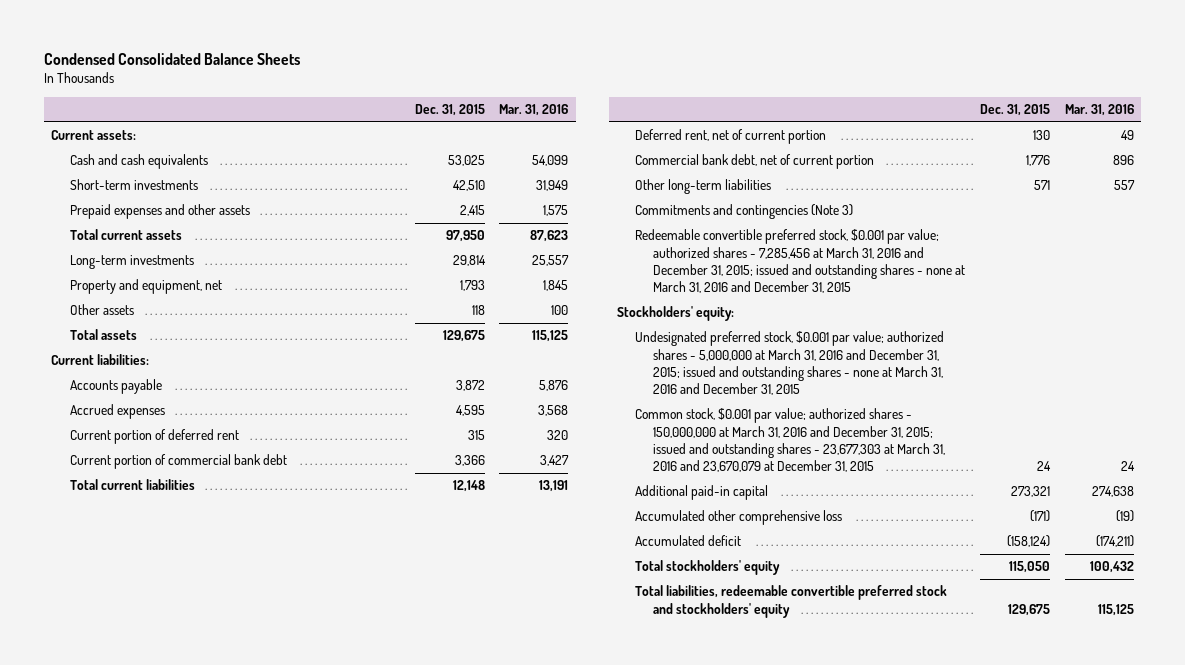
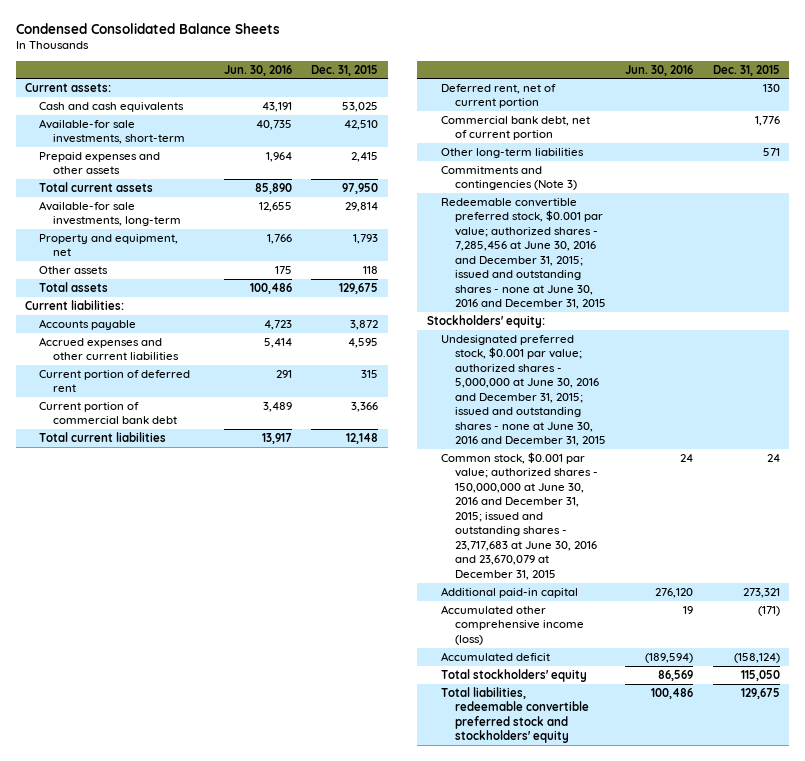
[499,104,569,117] Mar. 31, 2016 -> none
none -> [223,64,292,76] Jun. 30, 2016
[69,179,198,191] Short-term investments -> [39,118,186,145] Available-for sale investments, short-term
[69,255,194,270] Long-term investments -> [39,200,182,227] Available-for sale investments, long-term
[69,404,165,420] Accrued expenses -> [39,336,180,361] Accrued expenses and other current liabilities
[635,229,966,294] Redeemable convertible preferred stock, $0.001 par value; authorized shares - 7,285,456 at March 31, 2016 and December 31, 2015; issued and outstanding shares - none at March 31, 2016 and December 31, 2015 -> [440,197,606,310] Redeemable convertible preferred stock, $0.001 par value; authorized shares - 7,285,456 at June 30, 2016 and December 31, 2015; issued and outstanding shares - none at June 30, 2016 and December 31, 2015
[635,331,945,396] Undesignated preferred stock, $0.001 par value; authorized shares - 5,000,000 at March 31, 2016 and December 31, 2015; issued and outstanding shares - none at March 31, 2016 and December 31, 2015 -> [440,334,606,447] Undesignated preferred stock, $0.001 par value; authorized shares - 5,000,000 at June 30, 2016 and December 31, 2015; issued and outstanding shares - none at June 30, 2016 and December 31, 2015
[635,408,946,473] Common stock, $0.001 par value; authorized shares - 150,000,000 at March 31, 2016 and December 31, 2015; issued and outstanding shares - 23,677,303 at March 31, 2016 and 23,670,079 at December 31, 2015 -> [440,451,598,580] Common stock, $0.001 par value; authorized shares - 150,000,000 at June 30, 2016 and December 31, 2015; issued and outstanding shares - 23,717,683 at June 30, 2016 and 23,670,079 at December 31, 2015
[635,510,843,526] Accumulated other comprehensive loss -> [440,604,584,645] Accumulated other comprehensive income (loss)

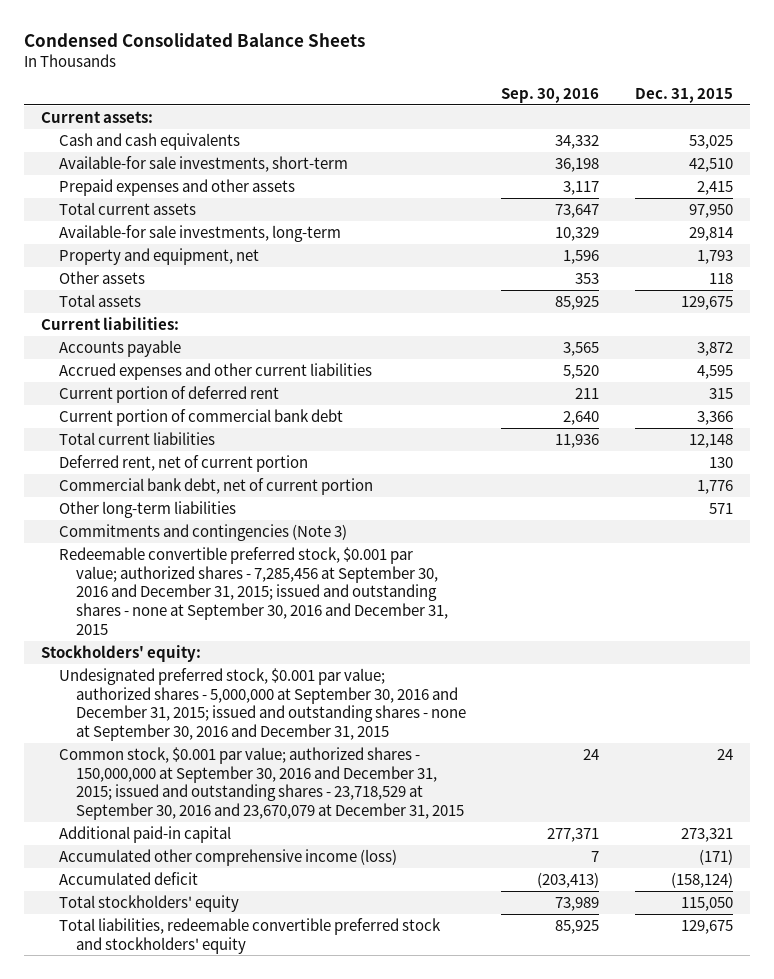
[223,64,292,76] Jun. 30, 2016 -> none
none -> [501,87,600,103] Sep. 30, 2016
[440,197,606,310] Redeemable convertible preferred stock, $0.001 par value; authorized shares - 7,285,456 at June 30, 2016 and December 31, 2015; issued and outstanding shares - none at June 30, 2016 and December 31, 2015 -> [58,546,449,636] Redeemable convertible preferred stock, $0.001 par value; authorized shares - 7,285,456 at September 30, 2016 and December 31, 2015; issued and outstanding shares - none at September 30, 2016 and December 31, 2015
[440,334,606,447] Undesignated preferred stock, $0.001 par value; authorized shares - 5,000,000 at June 30, 2016 and December 31, 2015; issued and outstanding shares - none at June 30, 2016 and December 31, 2015 -> [58,667,467,742] Undesignated preferred stock, $0.001 par value; authorized shares - 5,000,000 at September 30, 2016 and December 31, 2015; issued and outstanding shares - none at September 30, 2016 and December 31, 2015
[440,451,598,580] Common stock, $0.001 par value; authorized shares - 150,000,000 at June 30, 2016 and December 31, 2015; issued and outstanding shares - 23,717,683 at June 30, 2016 and 23,670,079 at December 31, 2015 -> [58,746,465,821] Common stock, $0.001 par value; authorized shares - 150,000,000 at September 30, 2016 and December 31, 2015; issued and outstanding shares - 23,718,529 at September 30, 2016 and 23,670,079 at December 31, 2015

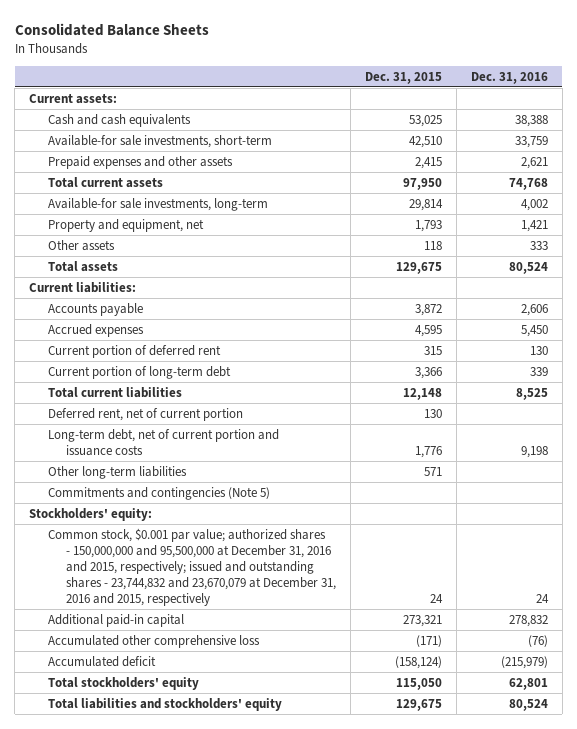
[23,33,365,48] Condensed Consolidated Balance Sheets -> [14,23,209,37] Consolidated Balance Sheets
[501,87,600,103] Sep. 30, 2016 -> none
none -> [470,71,548,84] Dec. 31, 2016
[58,362,372,380] Accrued expenses and other current liabilities -> [47,323,144,337] Accrued expenses
[58,408,343,426] Current portion of commercial bank debt -> [47,365,231,379] Current portion of long-term debt
[58,477,373,495] Commercial bank debt, net of current portion -> [47,428,279,456] Long-term debt, net of current portion and issuance costs
[58,546,449,636] Redeemable convertible preferred stock, $0.001 par value; authorized shares - 7,285,456 at September 30, 2016 and December 31, 2015; issued and outstanding shares - none at September 30, 2016 and December 31, 2015 -> none
[58,523,347,541] Commitments and contingencies (Note 3) -> [47,486,270,500] Commitments and contingencies (Note 5)
[58,667,467,742] Undesignated preferred stock, $0.001 par value; authorized shares - 5,000,000 at September 30, 2016 and December 31, 2015; issued and outstanding shares - none at September 30, 2016 and December 31, 2015 -> none
[58,746,465,821] Common stock, $0.001 par value; authorized shares - 150,000,000 at September 30, 2016 and December 31, 2015; issued and outstanding shares - 23,718,529 at September 30, 2016 and 23,670,079 at December 31, 2015 -> [47,527,337,606] Common stock, $0.001 par value; authorized shares - 150,000,000 and 95,500,000 at December 31, 2016 and 2015, respectively; issued and outstanding shares - 23,744,832 and 23,670,079 at December 31, 2016 and 2015, respectively
[58,848,397,866] Accumulated other comprehensive income (loss) -> [47,634,260,648] Accumulated other comprehensive loss
[58,917,441,954] Total liabilities, redeemable convertible preferred stock and stockholders' equity -> [47,697,282,711] Total liabilities and stockholders' equity

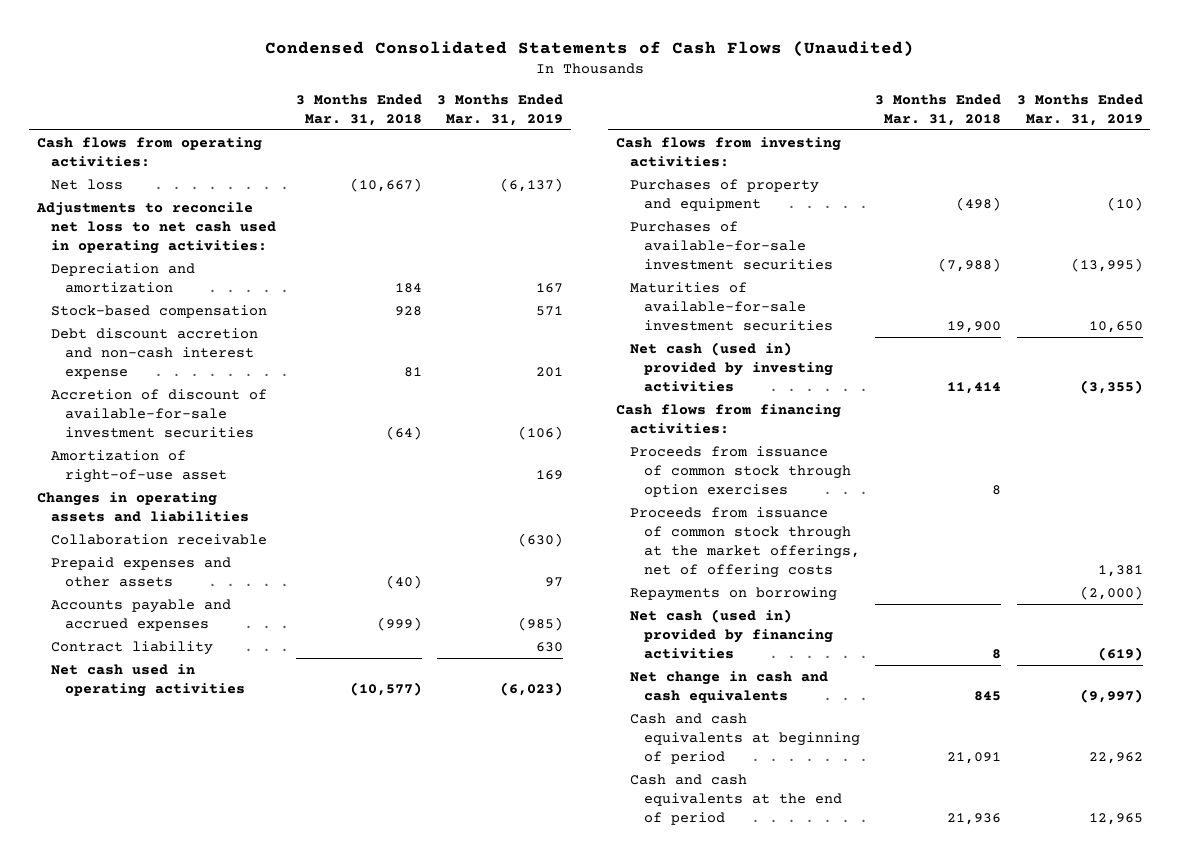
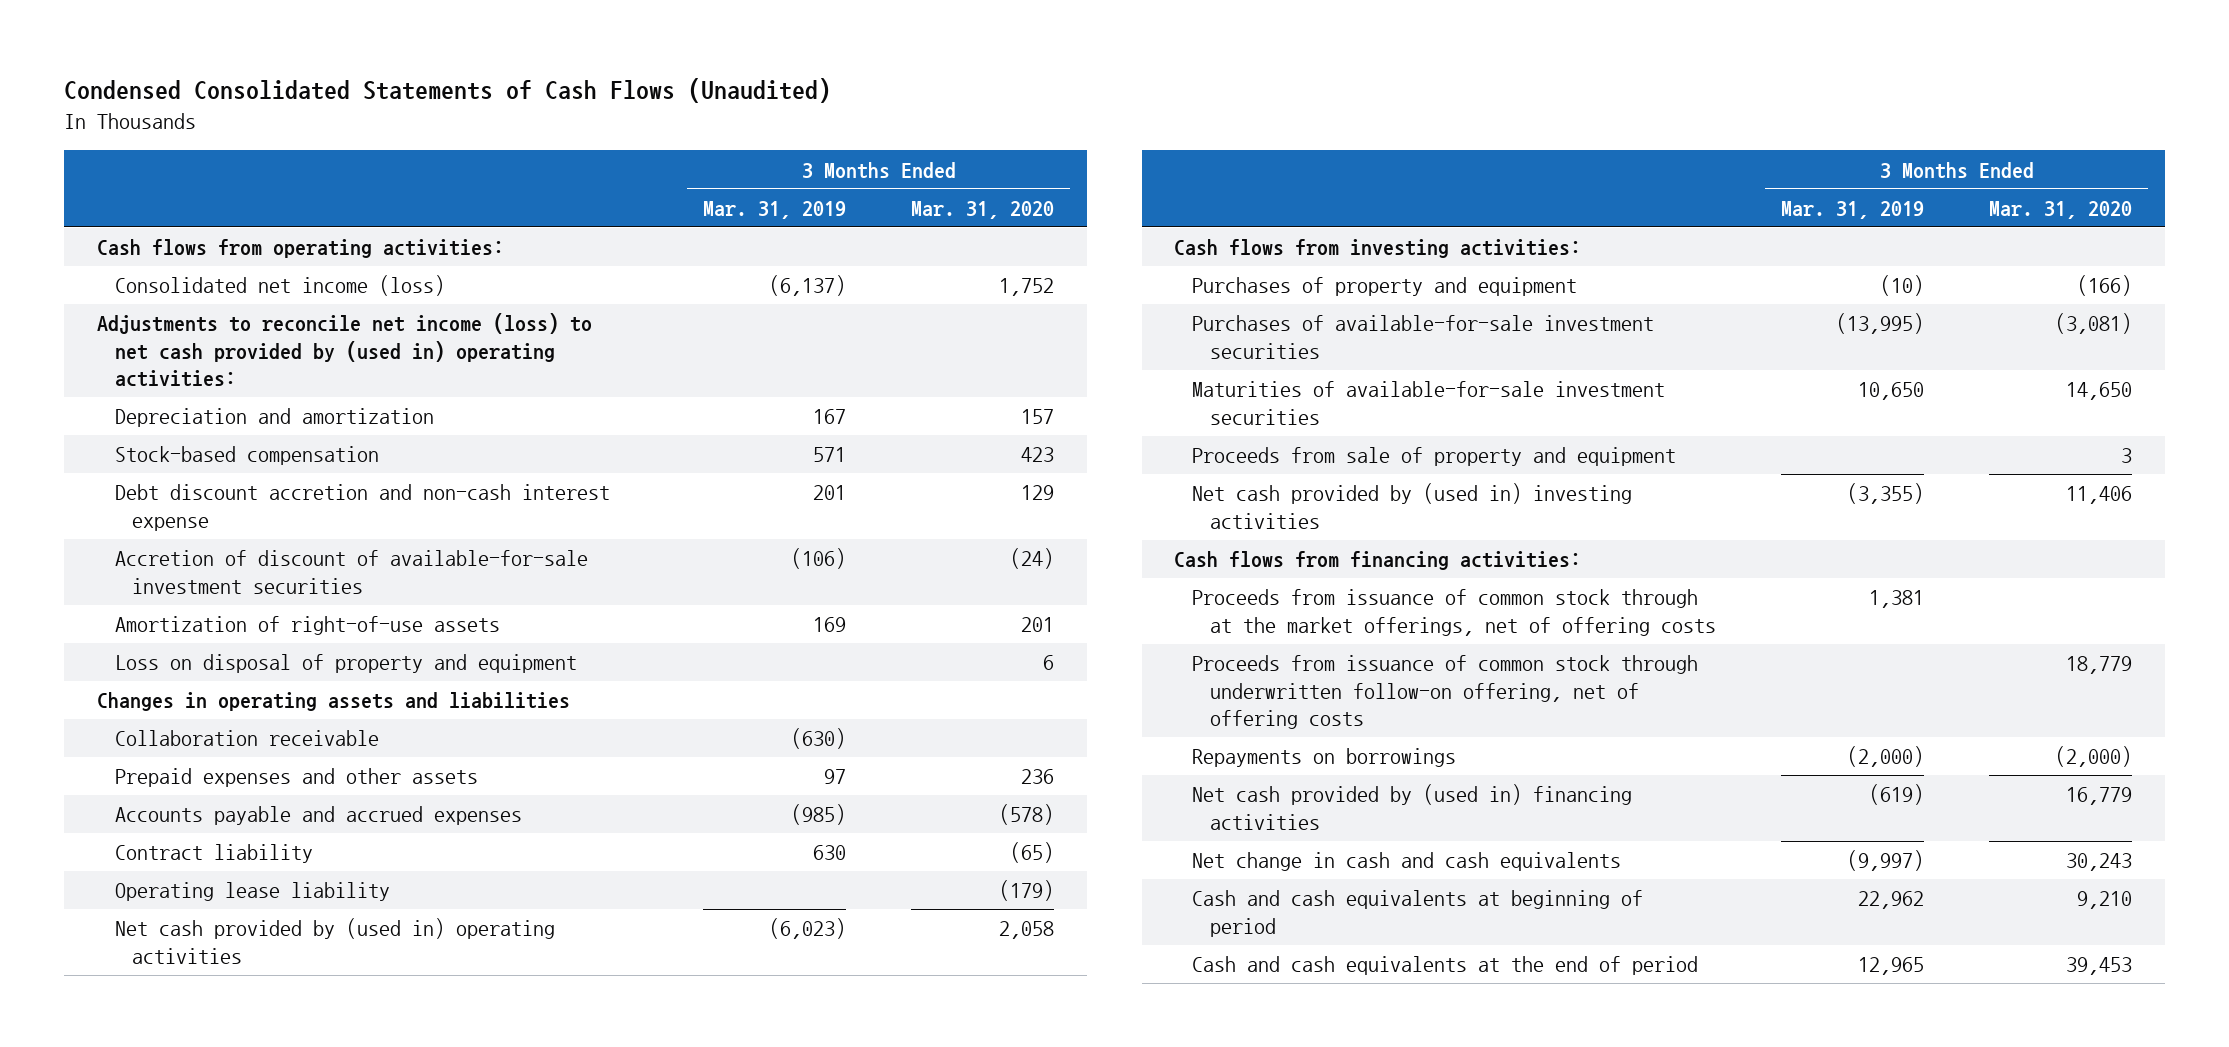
[296,93,423,126] 3 Months Ended Mar. 31, 2018 -> none
none -> [911,200,1055,219] Mar. 31, 2020
[50,178,123,190] Net loss -> [114,275,445,297] Consolidated net income (loss)
[35,201,276,254] Adjustments to reconcile net loss to net cash used in operating activities: -> [96,313,592,387] Adjustments to reconcile net income (loss) to net cash provided by (used in) operating activities:
[50,449,228,483] Amortization of right-of-use asset -> [114,616,500,636] Amortization of right-of-use assets
none -> [114,654,577,674] Loss on disposal of property and equipment
none -> [114,882,390,902] Operating lease liability
[50,663,246,697] Net cash used in operating activities -> [114,918,555,964] Net cash provided by (used in) operating activities
none -> [1192,447,1677,467] Proceeds from sale of property and equipment
[630,341,834,392] Net cash (used in) provided by investing activities -> [1192,483,1633,529] Net cash provided by (used in) investing activities
[630,445,852,497] Proceeds from issuance of common stock through option exercises -> none
none -> [1192,655,1699,729] Proceeds from issuance of common stock through underwritten follow-on offering, net of offering costs
[630,586,838,601] Repayments on borrowing -> [1192,748,1457,768] Repayments on borrowings
[630,608,834,659] Net cash (used in) provided by financing activities -> [1192,784,1633,830] Net cash provided by (used in) financing activities

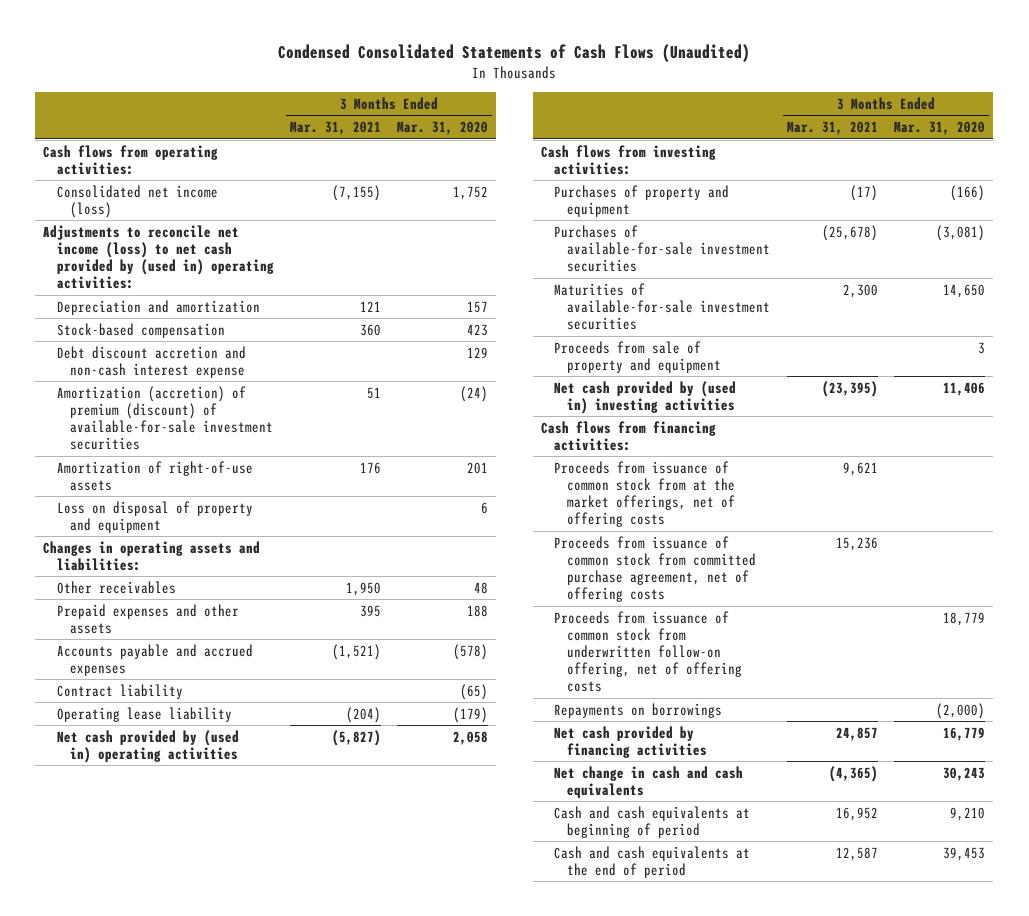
[703,200,847,219] Mar. 31, 2019 -> none
none -> [289,121,381,136] Mar. 31, 2021
[114,550,588,594] Accretion of discount of available-for-sale investment securities -> [56,385,274,451] Amortization (accretion) of premium (discount) of available-for-sale investment securities
[114,730,379,747] Collaboration receivable -> none
[96,692,570,712] Changes in operating assets and liabilities -> [43,540,261,571] Changes in operating assets and liabilities:
none -> [56,580,176,594] Other receivables
[1021,769,1055,785] 236 -> [467,604,489,617] 188
[1192,589,1717,636] Proceeds from issuance of common stock through at the market offerings, net of offering costs -> [553,460,736,528] Proceeds from issuance of common stock from at the market offerings, net of offering costs
none -> [553,535,757,603] Proceeds from issuance of common stock from committed purchase agreement, net of offering costs
[1192,655,1699,729] Proceeds from issuance of common stock through underwritten follow-on offering, net of offering costs -> [553,610,743,693] Proceeds from issuance of common stock from underwritten follow-on offering, net of offering costs
[1192,784,1633,830] Net cash provided by (used in) financing activities -> [553,725,708,758] Net cash provided by financing activities

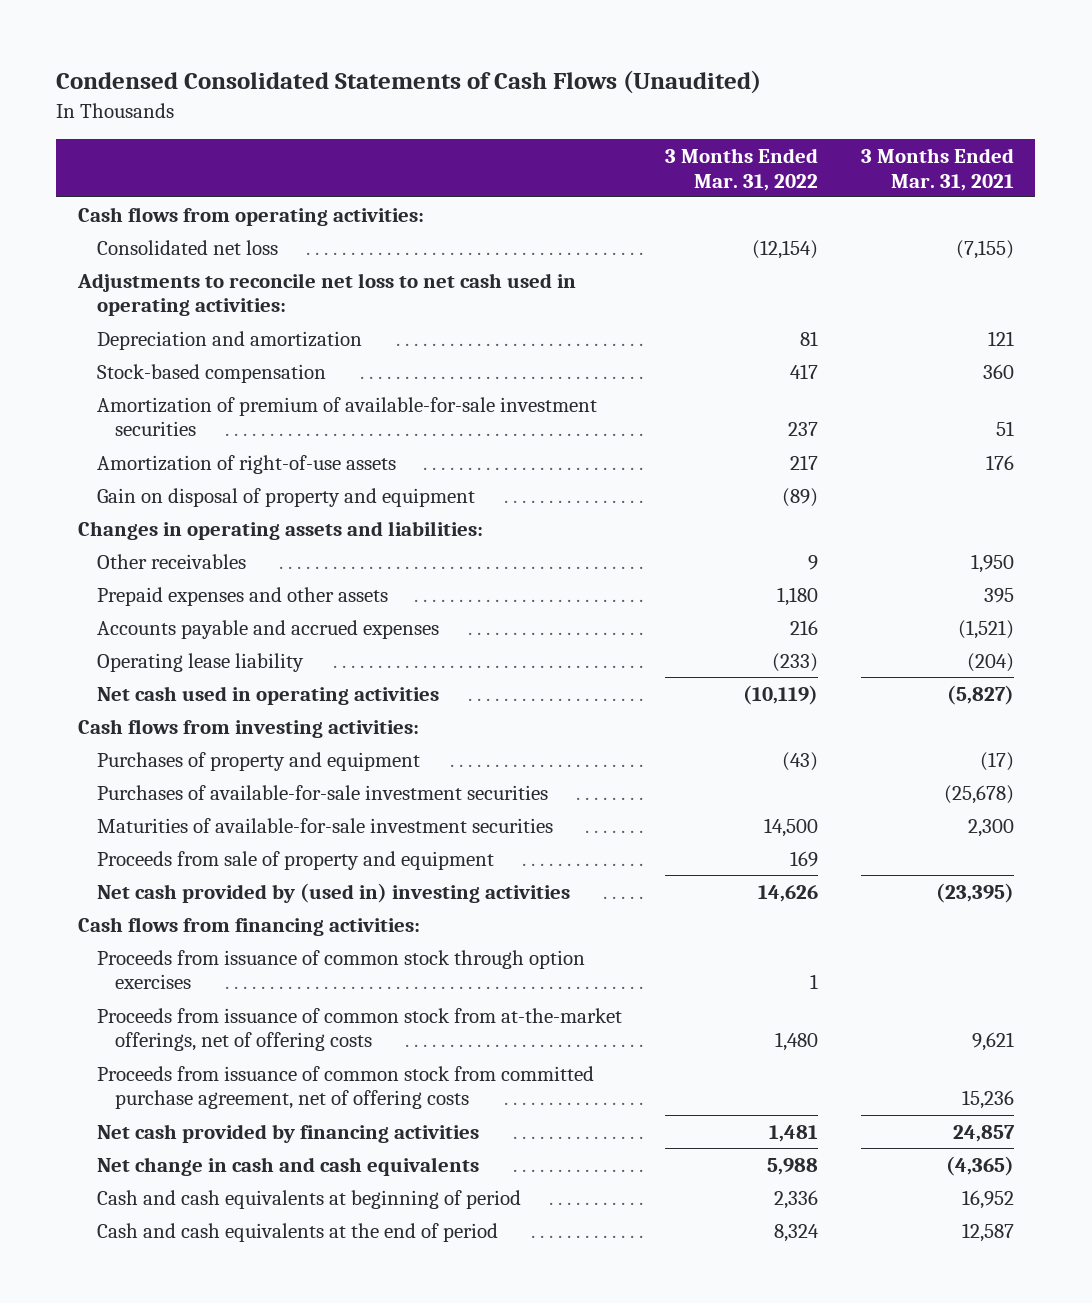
[397,121,489,136] Mar. 31, 2020 -> none
none -> [664,147,818,191] 3 Months Ended Mar. 31, 2022
[56,184,218,218] Consolidated net income (loss) -> [96,239,278,255] Consolidated net loss
[43,224,274,290] Adjustments to reconcile net income (loss) to net cash provided by (used in) operating activities: -> [76,272,576,317] Adjustments to reconcile net loss to net cash used in operating activities:
[56,345,246,378] Debt discount accretion and non-cash interest expense -> none
[56,385,274,451] Amortization (accretion) of premium (discount) of available-for-sale investment securities -> [96,396,597,437] Amortization of premium of available-for-sale investment securities
[56,500,253,533] Loss on disposal of property and equipment -> [96,487,475,507] Gain on disposal of property and equipment
[56,683,183,699] Contract liability -> none
[56,729,239,763] Net cash provided by (used in) operating activities -> [96,685,439,705] Net cash used in operating activities
none -> [96,949,585,990] Proceeds from issuance of common stock through option exercises
[553,460,736,528] Proceeds from issuance of common stock from at the market offerings, net of offering costs -> [96,1007,622,1052] Proceeds from issuance of common stock from at-the-market offerings, net of offering costs
[553,610,743,693] Proceeds from issuance of common stock from underwritten follow-on offering, net of offering costs -> none
[553,702,722,718] Repayments on borrowings -> none

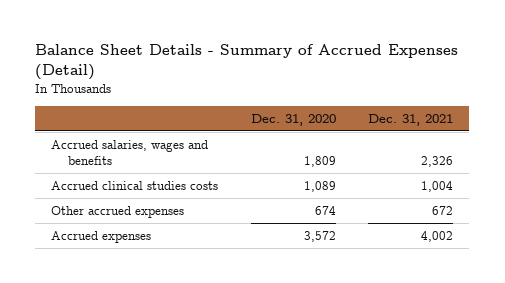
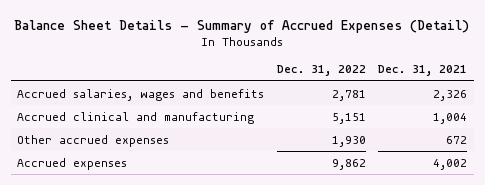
[250,113,336,126] Dec. 31, 2020 -> none
none -> [276,65,366,77] Dec. 31, 2022
[51,181,219,191] Accrued clinical studies costs -> [17,111,255,124] Accrued clinical and manufacturing

